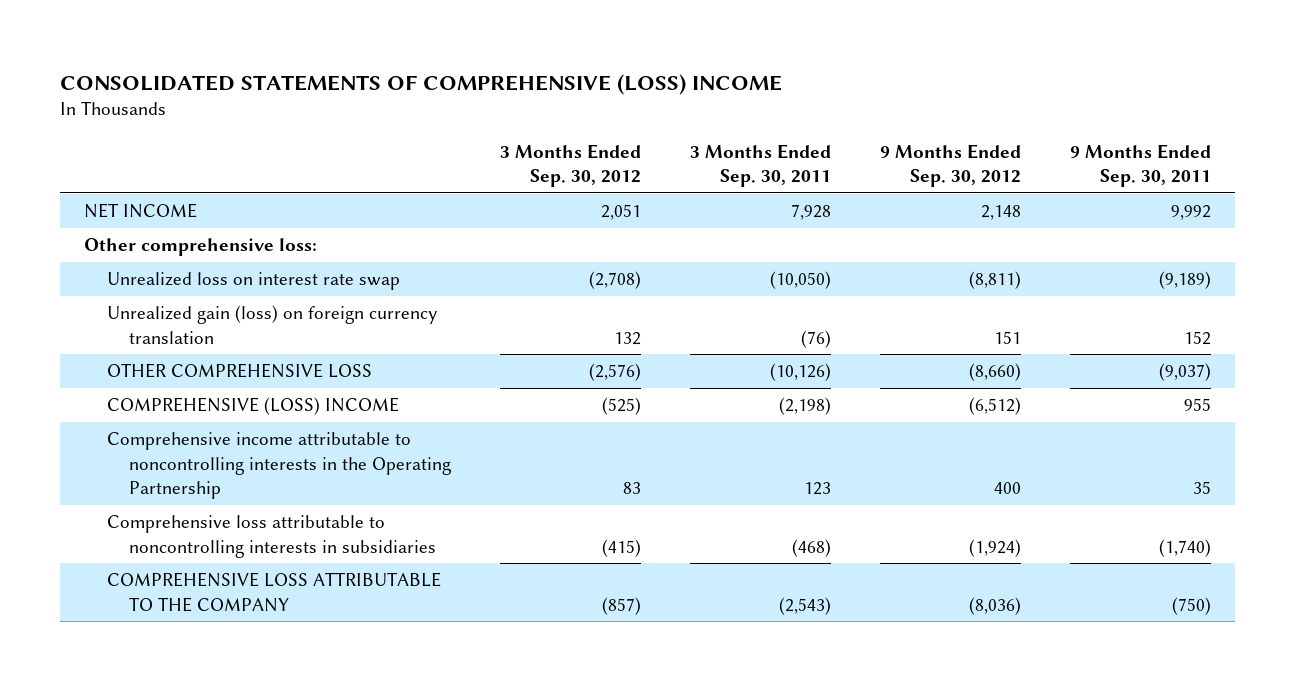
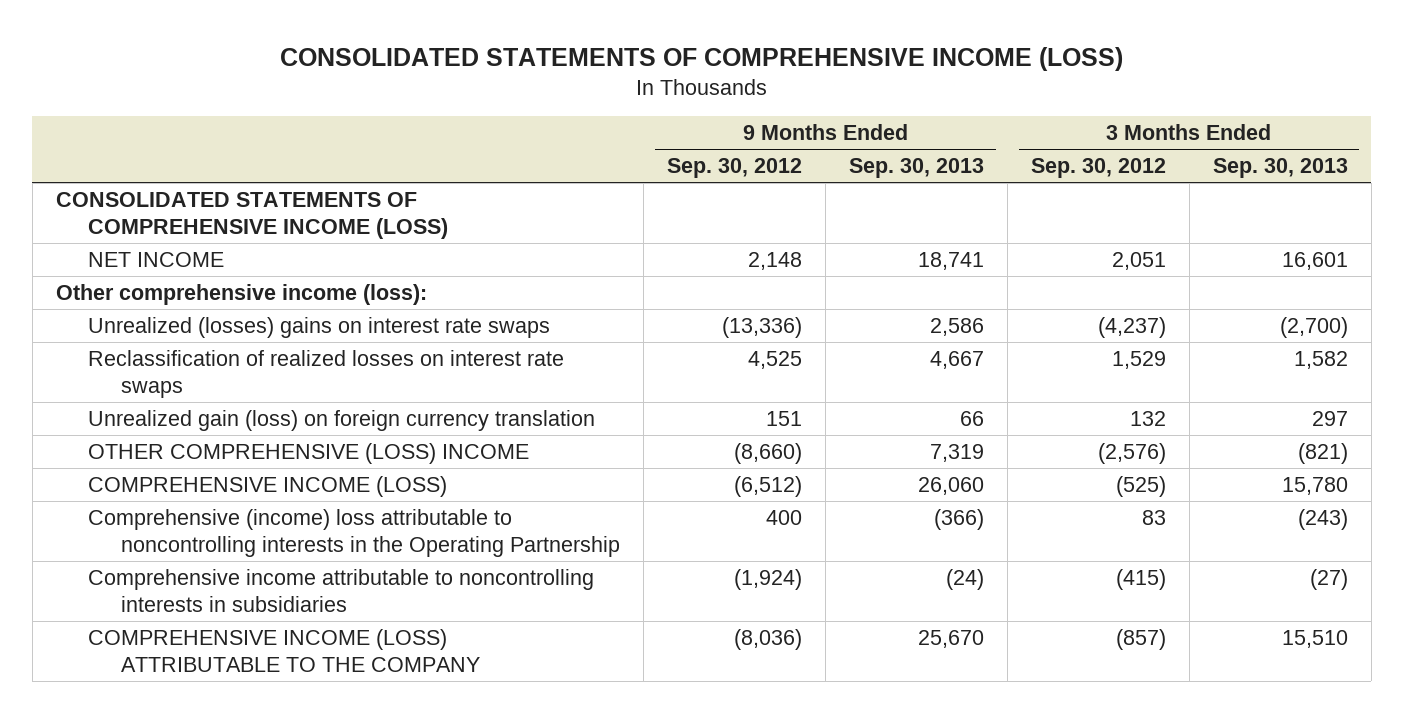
[59,73,782,95] CONSOLIDATED STATEMENTS OF COMPREHENSIVE (LOSS) INCOME -> [279,46,1123,71] CONSOLIDATED STATEMENTS OF COMPREHENSIVE INCOME (LOSS)
[689,143,831,187] 3 Months Ended Sep. 30, 2011 -> none
[1069,143,1211,187] 9 Months Ended Sep. 30, 2011 -> none
none -> [849,158,985,179] Sep. 30, 2013
none -> [1212,158,1348,179] Sep. 30, 2013
none -> [55,191,449,240] CONSOLIDATED STATEMENTS OF COMPREHENSIVE INCOME (LOSS)
[84,238,318,257] Other comprehensive loss: -> [55,283,427,305] Other comprehensive income (loss):
[106,272,400,291] Unrealized loss on interest rate swap -> [88,316,551,338] Unrealized (losses) gains on interest rate swaps
[588,271,641,290] (2,708) -> [1097,316,1166,338] (4,237)
[968,271,1021,290] (8,811) -> [722,316,803,338] (13,336)
none -> [88,349,565,399] Reclassification of realized losses on interest rate swaps
[106,363,372,379] OTHER COMPREHENSIVE LOSS -> [88,442,530,464] OTHER COMPREHENSIVE (LOSS) INCOME
[106,397,399,416] COMPREHENSIVE (LOSS) INCOME -> [88,475,448,497] COMPREHENSIVE INCOME (LOSS)
[106,432,452,500] Comprehensive income attributable to noncontrolling interests in the Operating Partnership -> [88,508,621,558] Comprehensive (income) loss attributable to noncontrolling interests in the Operating Partnership
[106,515,437,558] Comprehensive loss attributable to noncontrolling interests in subsidiaries -> [88,568,595,613] Comprehensive income attributable to noncontrolling interests in subsidiaries
[106,572,441,612] COMPREHENSIVE LOSS ATTRIBUTABLE TO THE COMPANY -> [88,628,481,673] COMPREHENSIVE INCOME (LOSS) ATTRIBUTABLE TO THE COMPANY

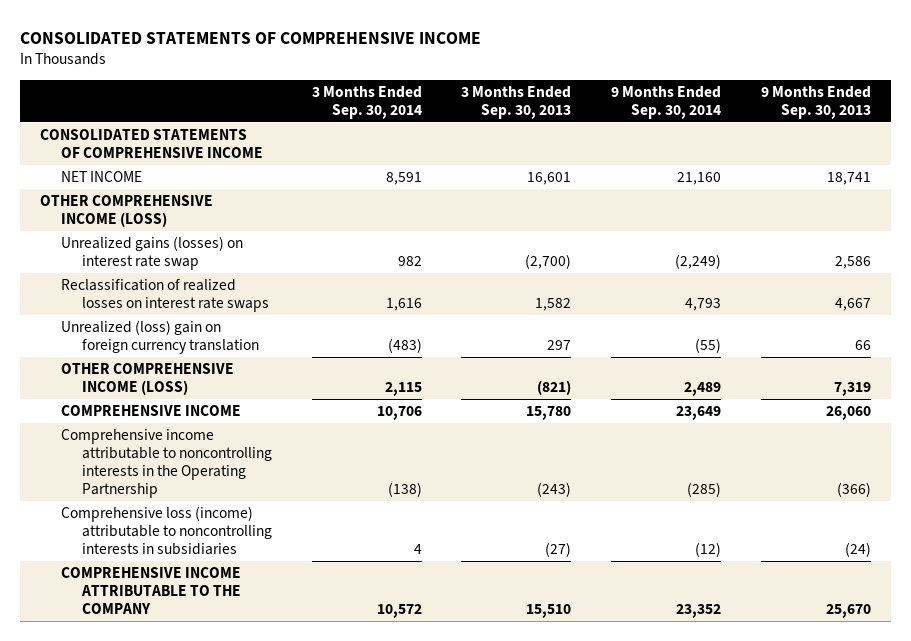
[279,46,1123,71] CONSOLIDATED STATEMENTS OF COMPREHENSIVE INCOME (LOSS) -> [20,31,482,44] CONSOLIDATED STATEMENTS OF COMPREHENSIVE INCOME
[667,158,803,179] Sep. 30, 2012 -> none
[1030,158,1166,179] Sep. 30, 2012 -> none
none -> [311,86,422,119] 3 Months Ended Sep. 30, 2014
none -> [611,86,722,119] 9 Months Ended Sep. 30, 2014
[55,191,449,240] CONSOLIDATED STATEMENTS OF COMPREHENSIVE INCOME (LOSS) -> [40,129,263,159] CONSOLIDATED STATEMENTS OF COMPREHENSIVE INCOME
[55,283,427,305] Other comprehensive income (loss): -> [40,195,214,228] OTHER COMPREHENSIVE INCOME (LOSS)
[88,316,551,338] Unrealized (losses) gains on interest rate swaps -> [60,236,243,271] Unrealized gains (losses) on interest rate swap
[88,409,596,431] Unrealized gain (loss) on foreign currency translation -> [60,320,259,355] Unrealized (loss) gain on foreign currency translation
[88,442,530,464] OTHER COMPREHENSIVE (LOSS) INCOME -> [60,363,234,396] OTHER COMPREHENSIVE INCOME (LOSS)
[88,475,448,497] COMPREHENSIVE INCOME (LOSS) -> [60,405,241,417] COMPREHENSIVE INCOME
[88,508,621,558] Comprehensive (income) loss attributable to noncontrolling interests in the Operating Partnership -> [60,429,272,498] Comprehensive income attributable to noncontrolling interests in the Operating Partnership
[88,568,595,613] Comprehensive income attributable to noncontrolling interests in subsidiaries -> [60,506,272,555] Comprehensive loss (income) attributable to noncontrolling interests in subsidiaries
[88,628,481,673] COMPREHENSIVE INCOME (LOSS) ATTRIBUTABLE TO THE COMPANY -> [60,567,241,614] COMPREHENSIVE INCOME ATTRIBUTABLE TO THE COMPANY

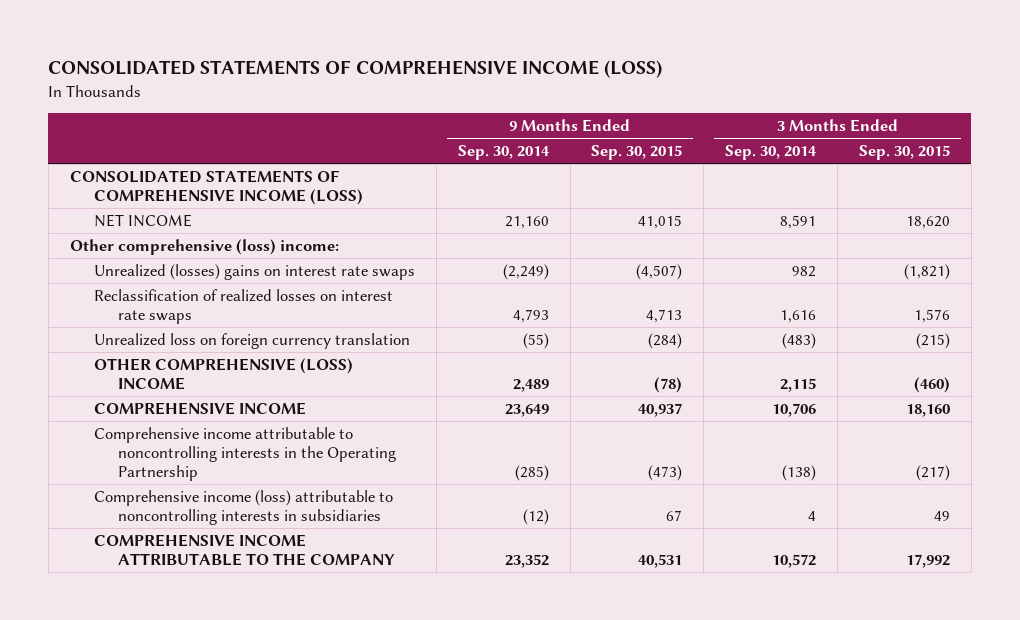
[20,31,482,44] CONSOLIDATED STATEMENTS OF COMPREHENSIVE INCOME -> [48,60,663,79] CONSOLIDATED STATEMENTS OF COMPREHENSIVE INCOME (LOSS)
[461,86,572,119] 3 Months Ended Sep. 30, 2013 -> none
[761,86,872,119] 9 Months Ended Sep. 30, 2013 -> none
none -> [591,145,683,161] Sep. 30, 2015
none -> [858,145,950,161] Sep. 30, 2015
[40,129,263,159] CONSOLIDATED STATEMENTS OF COMPREHENSIVE INCOME -> [69,169,363,206] CONSOLIDATED STATEMENTS OF COMPREHENSIVE INCOME (LOSS)
[40,195,214,228] OTHER COMPREHENSIVE INCOME (LOSS) -> [69,238,339,255] Other comprehensive (loss) income:
[60,236,243,271] Unrealized gains (losses) on interest rate swap -> [93,263,415,280] Unrealized (losses) gains on interest rate swaps
[60,320,259,355] Unrealized (loss) gain on foreign currency translation -> [93,332,410,349] Unrealized loss on foreign currency translation
[60,363,234,396] OTHER COMPREHENSIVE INCOME (LOSS) -> [93,357,353,391] OTHER COMPREHENSIVE (LOSS) INCOME
[60,506,272,555] Comprehensive loss (income) attributable to noncontrolling interests in subsidiaries -> [93,489,393,526] Comprehensive income (loss) attributable to noncontrolling interests in subsidiaries

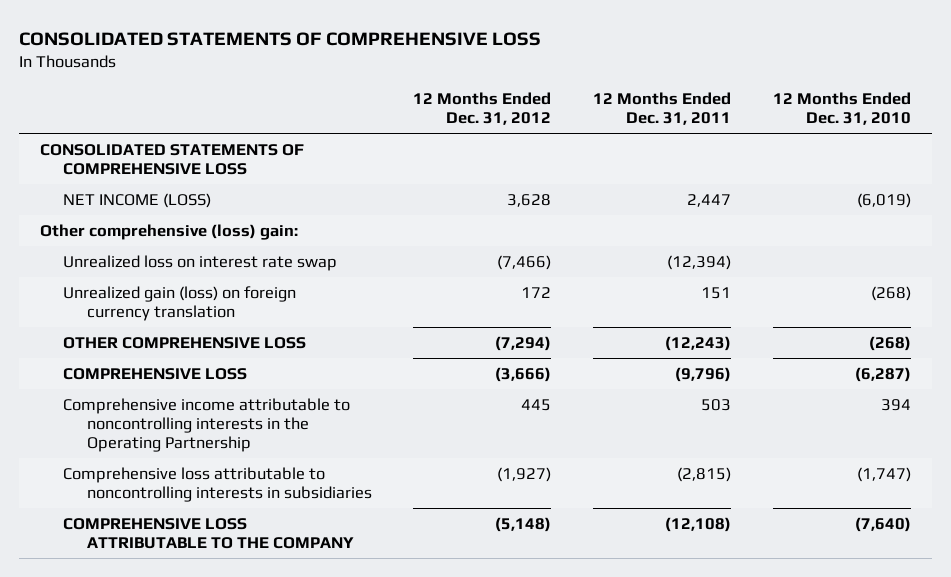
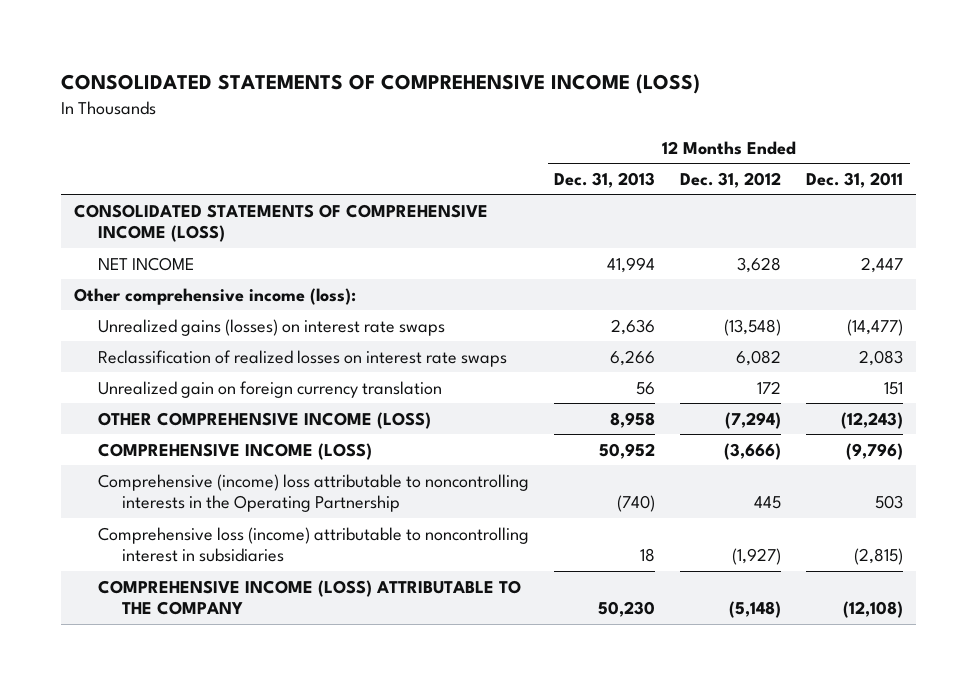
[19,31,542,46] CONSOLIDATED STATEMENTS OF COMPREHENSIVE LOSS -> [61,74,701,95] CONSOLIDATED STATEMENTS OF COMPREHENSIVE INCOME (LOSS)
[773,92,912,126] 12 Months Ended Dec. 31, 2010 -> none
none -> [554,171,656,188] Dec. 31, 2013
[40,143,305,176] CONSOLIDATED STATEMENTS OF COMPREHENSIVE LOSS -> [73,203,488,243] CONSOLIDATED STATEMENTS OF COMPREHENSIVE INCOME (LOSS)
[63,192,212,208] NET INCOME (LOSS) -> [97,256,194,271] NET INCOME
[40,223,299,240] Other comprehensive (loss) gain: -> [73,287,356,305] Other comprehensive income (loss):
[63,254,338,271] Unrealized loss on interest rate swap -> [97,318,445,336] Unrealized gains (losses) on interest rate swaps
[497,254,552,270] (7,466) -> [724,318,782,336] (13,548)
[667,254,732,270] (12,394) -> [847,318,904,336] (14,477)
none -> [97,349,507,367] Reclassification of realized losses on interest rate swaps
[63,285,297,322] Unrealized gain (loss) on foreign currency translation -> [97,380,442,398] Unrealized gain on foreign currency translation
[63,336,307,349] OTHER COMPREHENSIVE LOSS -> [97,411,431,429] OTHER COMPREHENSIVE INCOME (LOSS)
[63,367,248,380] COMPREHENSIVE LOSS -> [97,442,372,460] COMPREHENSIVE INCOME (LOSS)
[63,397,351,453] Comprehensive income attributable to noncontrolling interests in the Operating Partnership -> [97,473,529,513] Comprehensive (income) loss attributable to noncontrolling interests in the Operating Partnership
[63,466,372,503] Comprehensive loss attributable to noncontrolling interests in subsidiaries -> [97,526,529,563] Comprehensive loss (income) attributable to noncontrolling interest in subsidiaries
[63,517,354,550] COMPREHENSIVE LOSS ATTRIBUTABLE TO THE COMPANY -> [97,579,521,616] COMPREHENSIVE INCOME (LOSS) ATTRIBUTABLE TO THE COMPANY

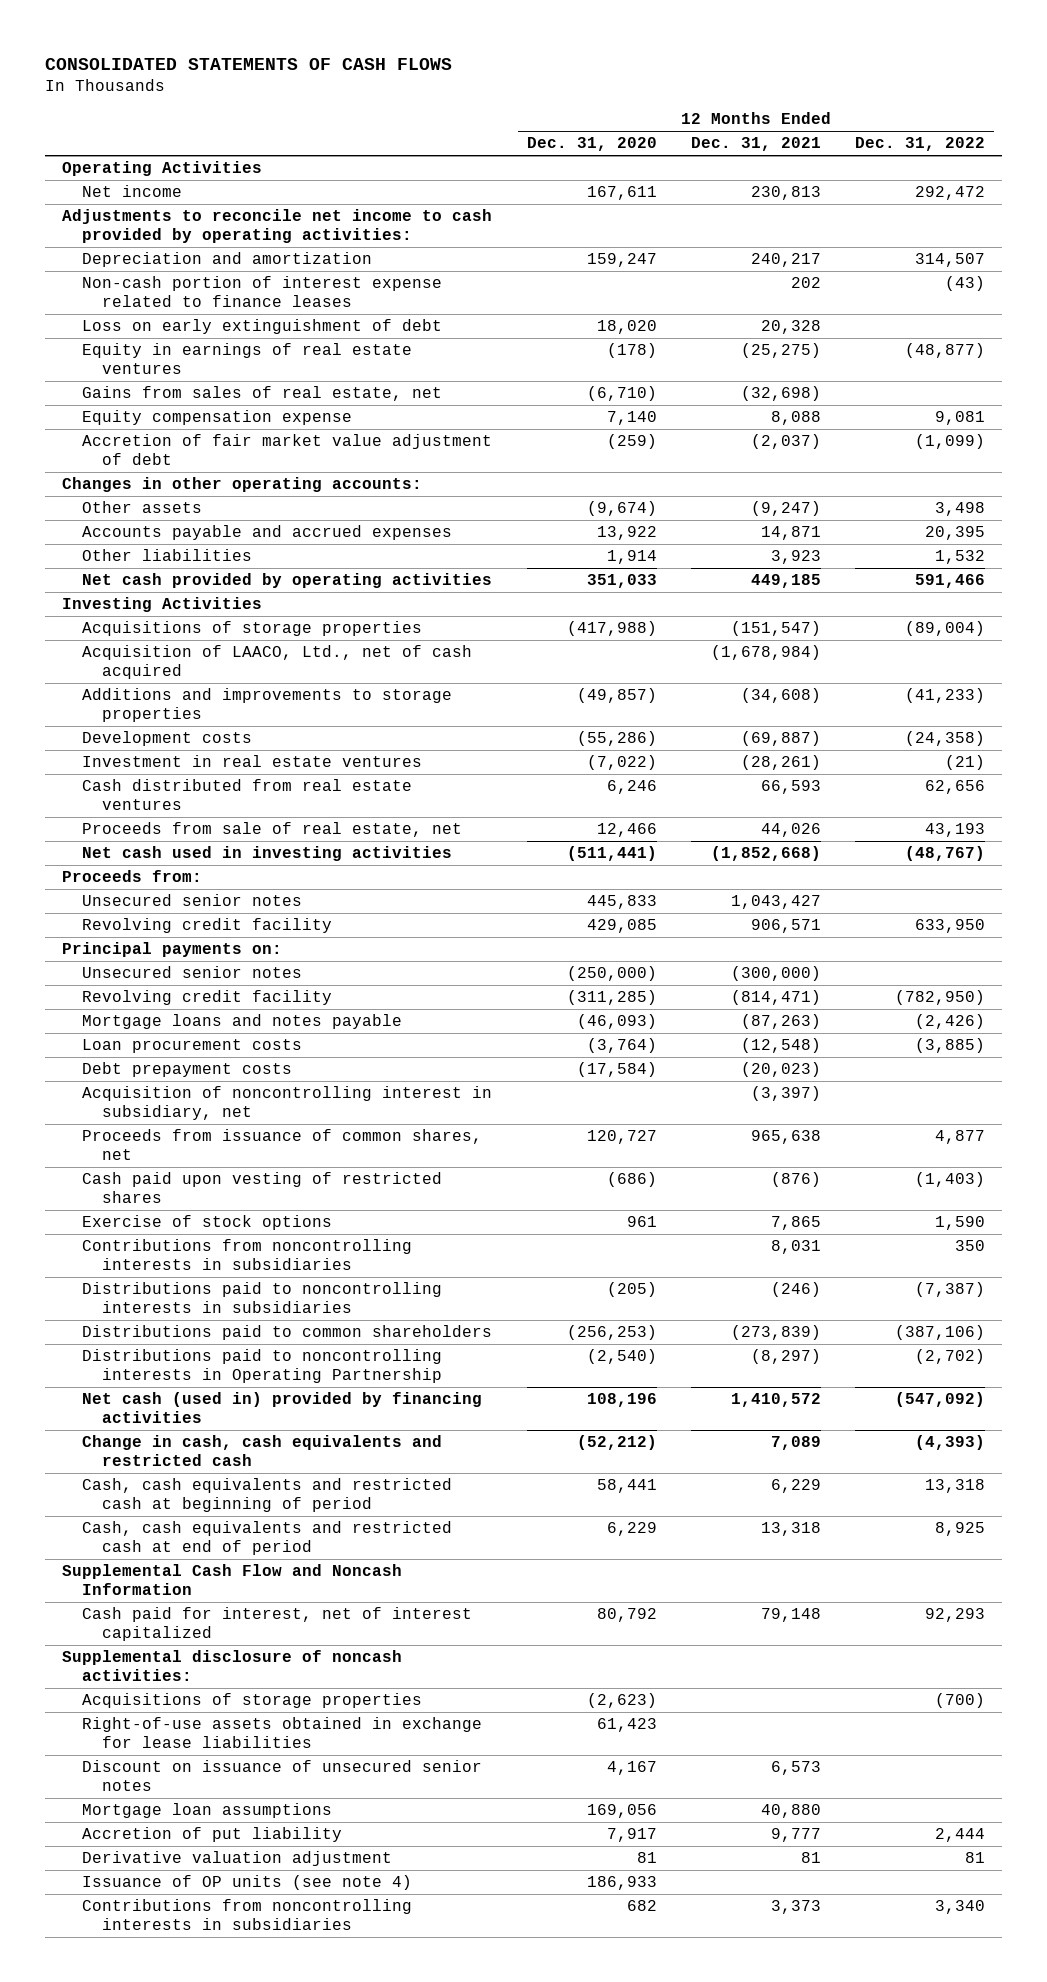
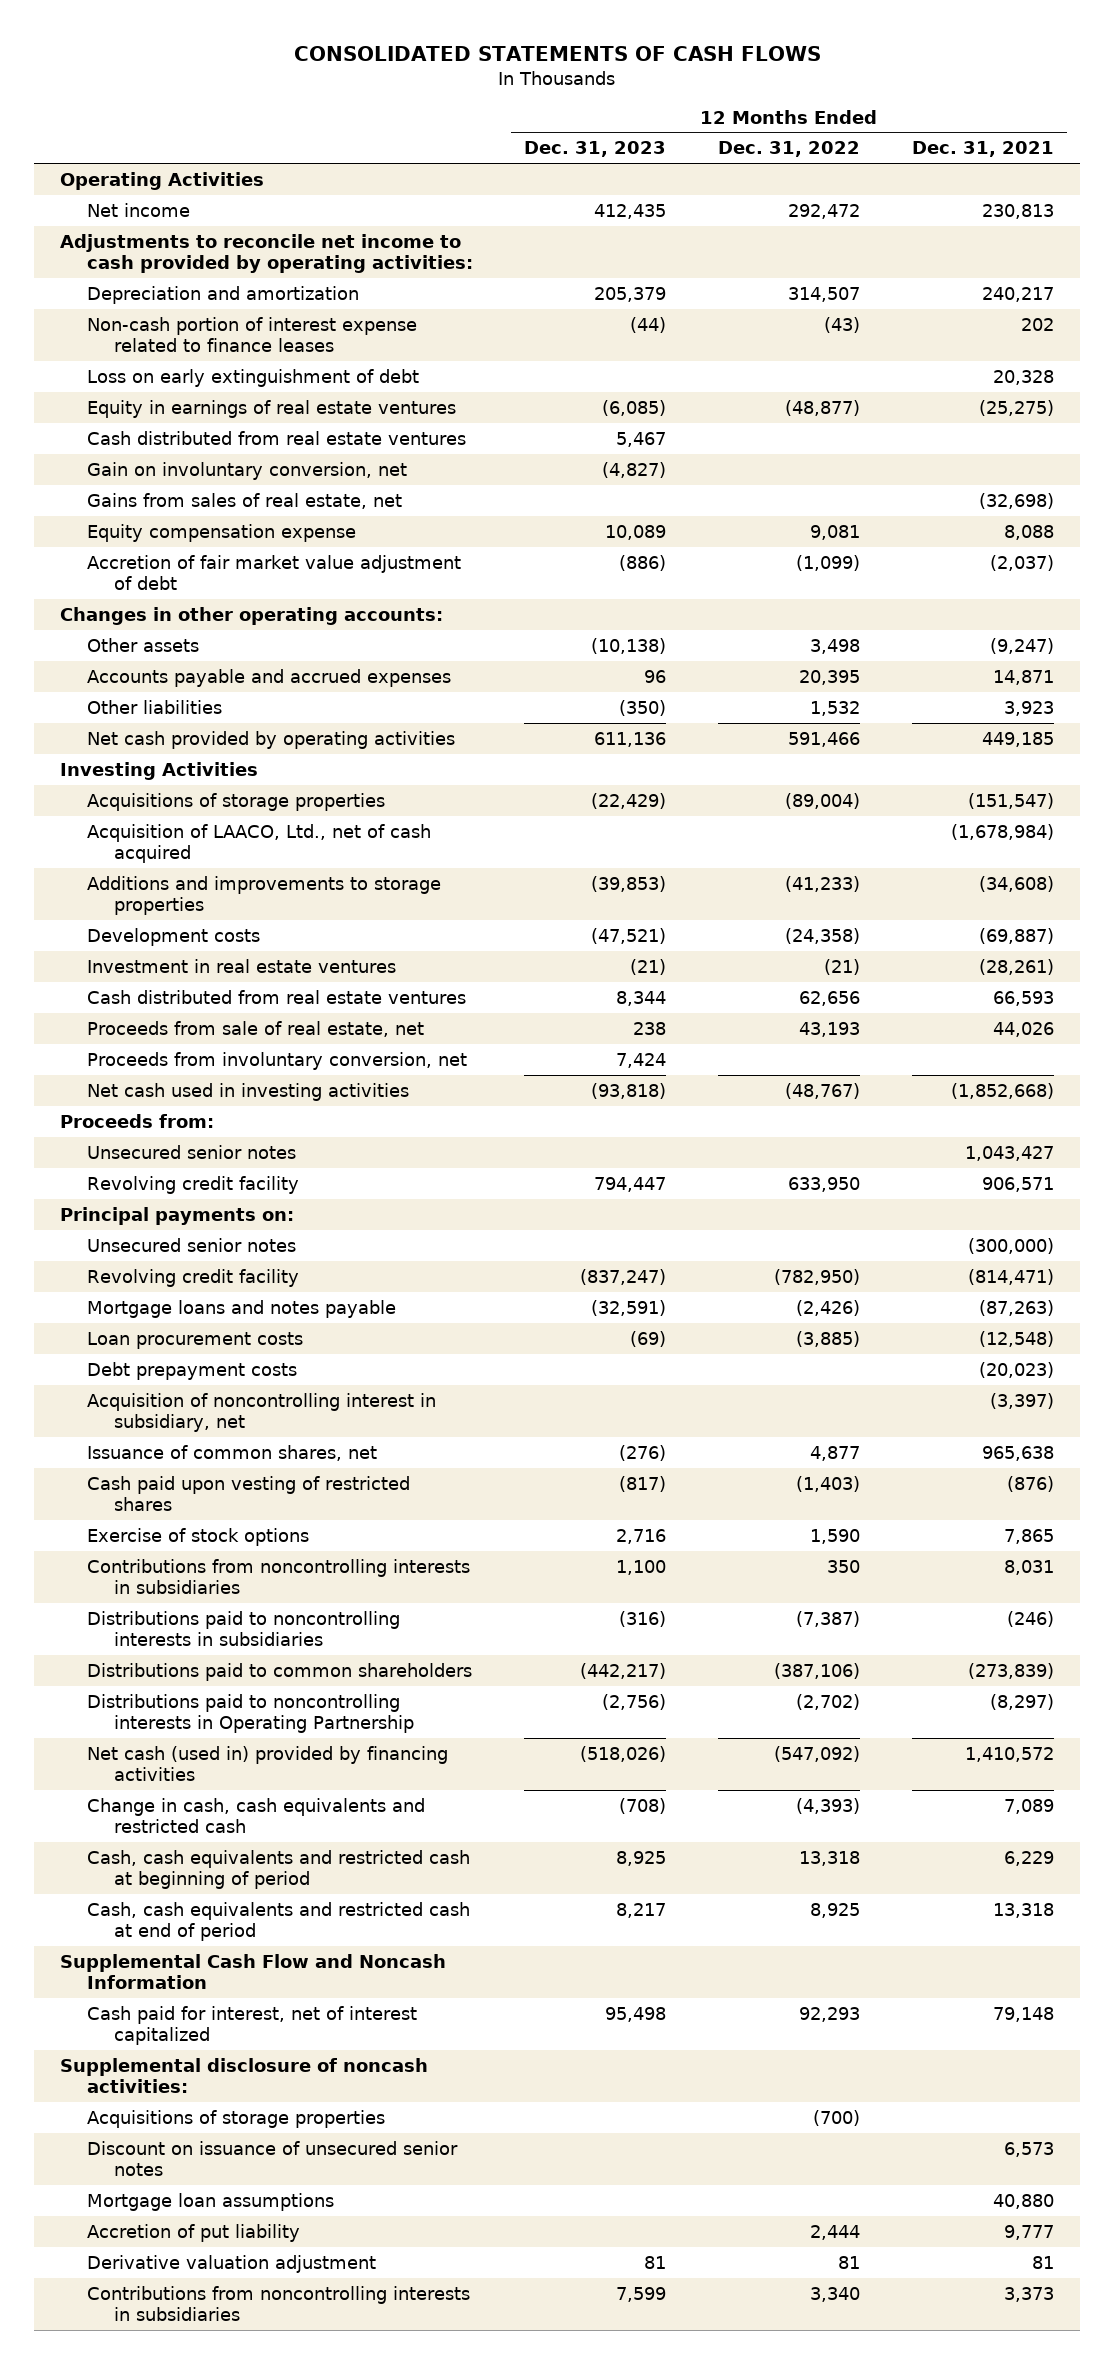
[526,137,657,152] Dec. 31, 2020 -> none
none -> [524,141,667,158] Dec. 31, 2023
none -> [86,430,466,445] Cash distributed from real estate ventures
none -> [86,461,407,480] Gain on involuntary conversion, net
none -> [86,1051,467,1070] Proceeds from involuntary conversion, net
[82,1129,483,1160] Proceeds from issuance of common shares, net -> [86,1444,377,1461] Issuance of common shares, net
[82,1717,483,1748] Right-of-use assets obtained in exchange for lease liabilities -> none
[82,1875,413,1891] Issuance of OP units (see note 4) -> none

